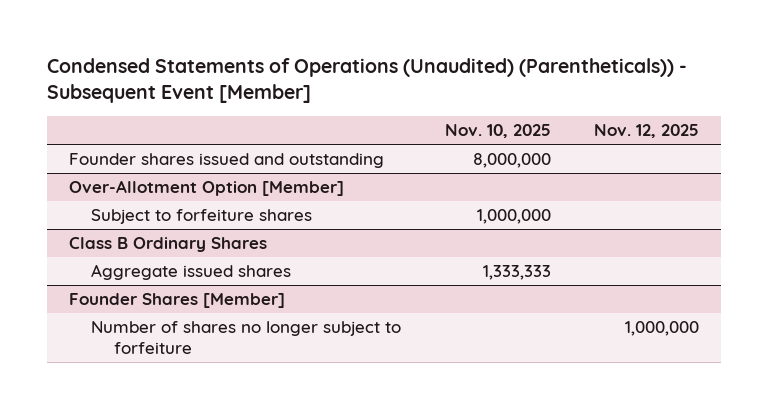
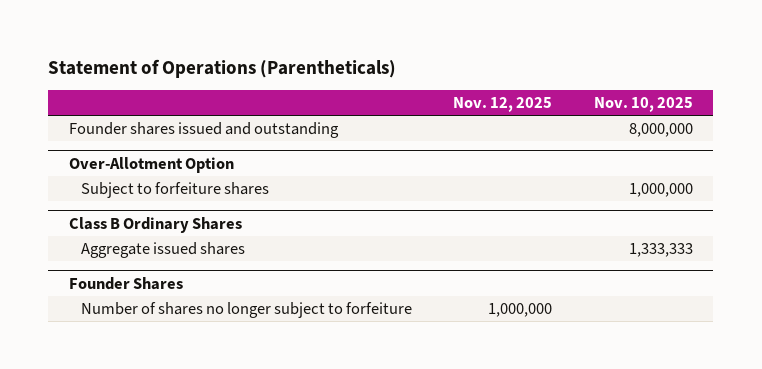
[46,58,687,104] Condensed Statements of Operations (Unaudited) (Parentheticals)) - Subsequent Event [Member] -> [48,58,397,78] Statement of Operations (Parentheticals)
[68,180,344,197] Over-Allotment Option [Member] -> [68,156,234,173] Over-Allotment Option
[68,293,285,309] Founder Shares [Member] -> [68,276,183,290] Founder Shares

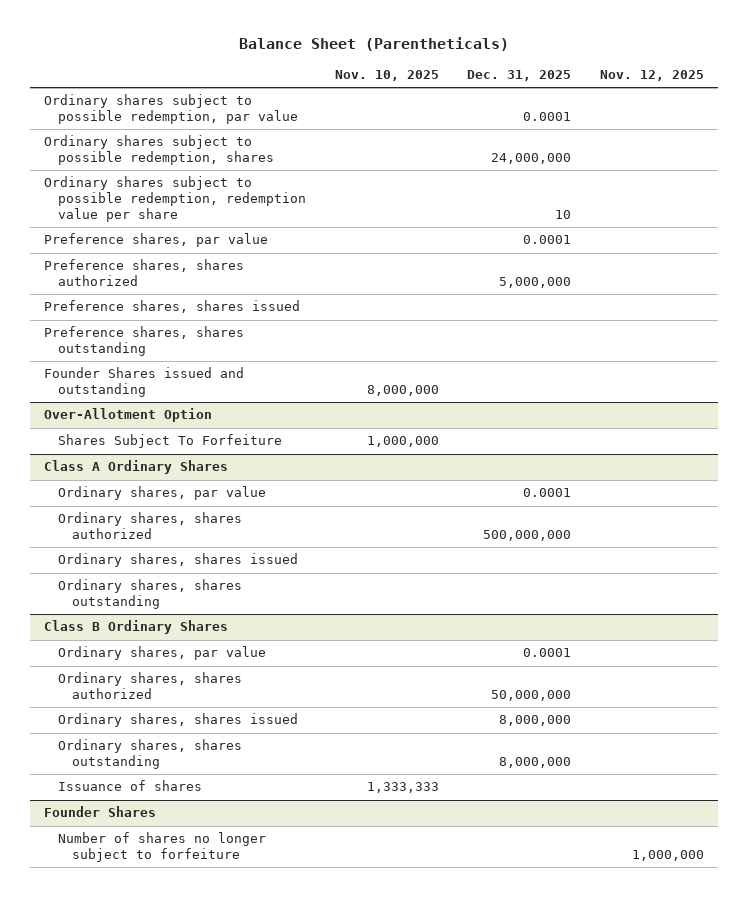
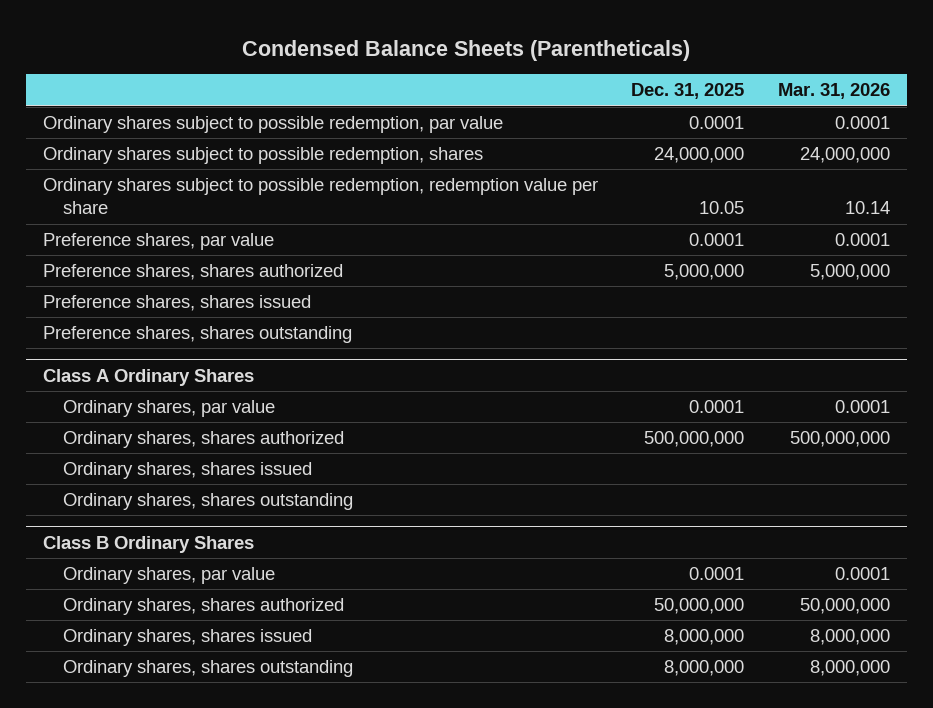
[239,37,510,52] Balance Sheet (Parentheticals) -> [242,39,691,61] Condensed Balance Sheets (Parentheticals)
[334,70,439,82] Nov. 10, 2025 -> none
[600,70,705,82] Nov. 12, 2025 -> none
none -> [777,83,890,100] Mar. 31, 2026
[555,209,572,219] 10 -> [699,201,745,215] 10.05
[44,367,245,397] Founder Shares issued and outstanding -> none
[44,408,213,423] Over-Allotment Option -> none
[57,434,282,449] Shares Subject To Forfeiture -> none
[57,780,202,792] Issuance of shares -> none
[44,806,157,818] Founder Shares -> none
[57,832,266,862] Number of shares no longer subject to forfeiture -> none

